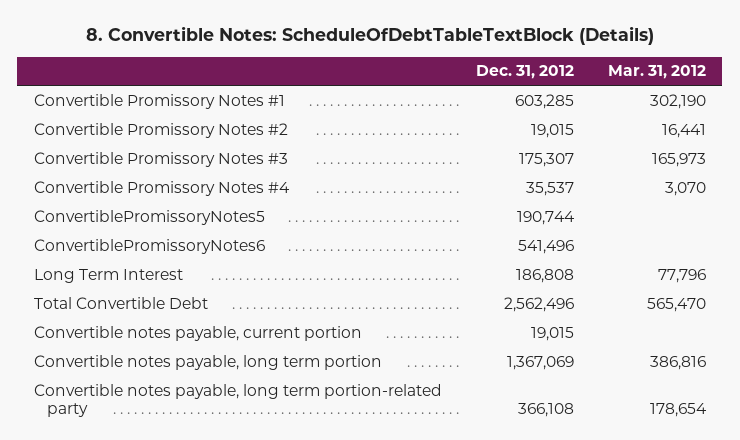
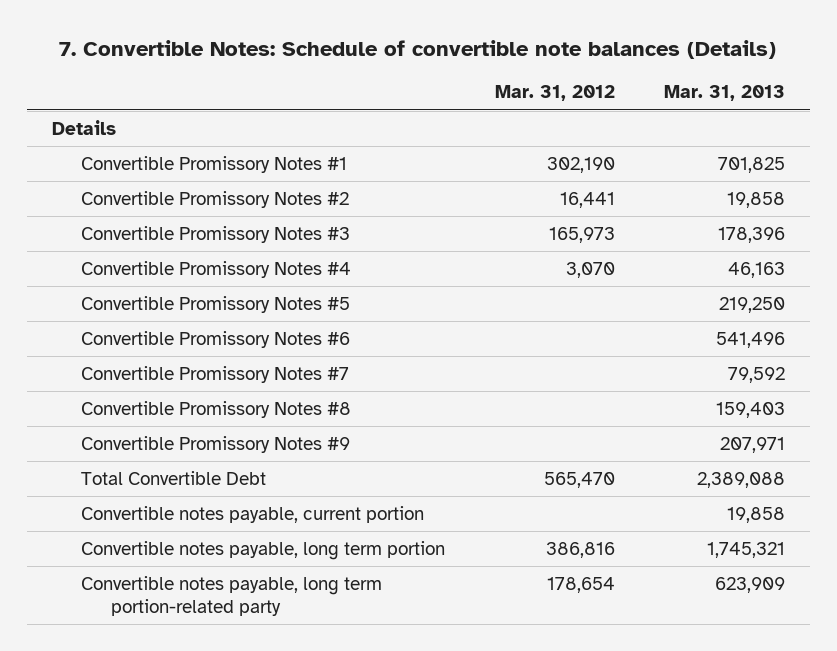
[85,26,654,46] 8. Convertible Notes: ScheduleOfDebtTableTextBlock (Details) -> [59,39,777,59] 7. Convertible Notes: Schedule of convertible note balances (Details)
[475,65,574,80] Dec. 31, 2012 -> none
none -> [664,85,786,102] Mar. 31, 2013
none -> [51,119,116,135] Details
[34,268,184,283] Long Term Interest -> none
[34,209,266,225] ConvertiblePromissoryNotes5 -> [81,295,351,313] Convertible Promissory Notes #5
[34,238,266,254] ConvertiblePromissoryNotes6 -> [81,330,351,348] Convertible Promissory Notes #6
none -> [81,365,350,383] Convertible Promissory Notes #7
none -> [81,400,352,418] Convertible Promissory Notes #8
none -> [81,435,351,453] Convertible Promissory Notes #9

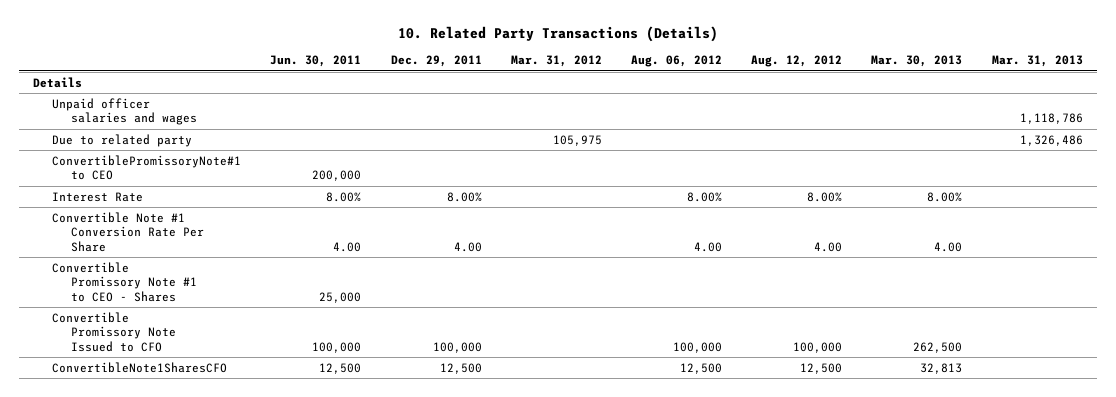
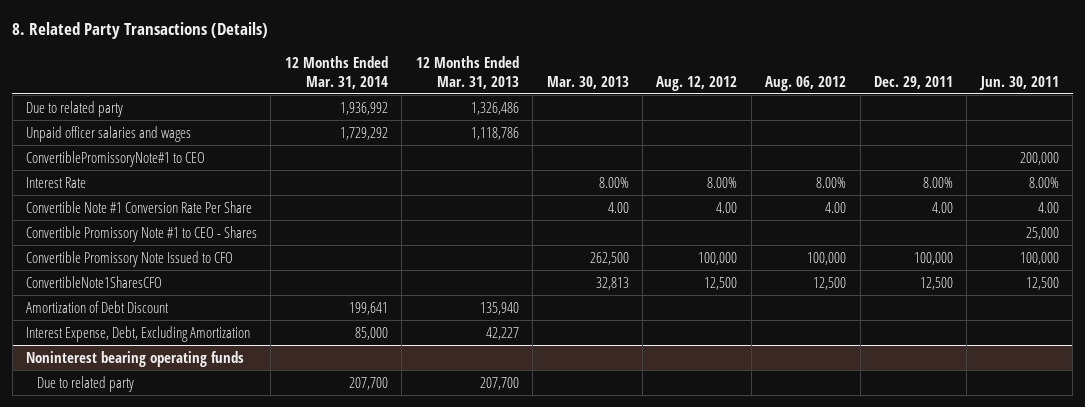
[397,25,718,42] 10. Related Party Transactions (Details) -> [12,22,269,40] 8. Related Party Transactions (Details)
[510,55,602,68] Mar. 31, 2012 -> none
[991,55,1083,68] Mar. 31, 2013 -> none
none -> [284,55,388,89] 12 Months Ended Mar. 31, 2014
none -> [415,55,519,89] 12 Months Ended Mar. 31, 2013
[33,76,83,88] Details -> none
[52,97,197,126] Unpaid officer salaries and wages -> [26,125,192,142] Unpaid officer salaries and wages
none -> [26,300,170,313] Amortization of Debt Discount
none -> [26,325,251,342] Interest Expense, Debt, Excluding Amortization
none -> [26,350,245,367] Noninterest bearing operating funds
none -> [36,375,134,392] Due to related party

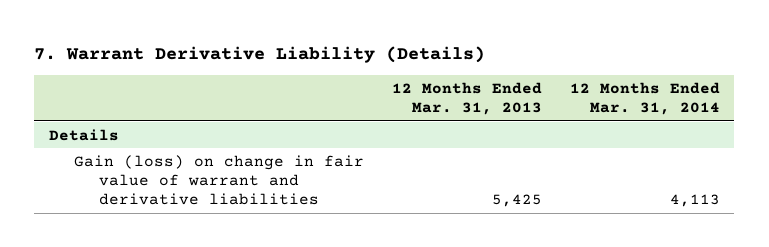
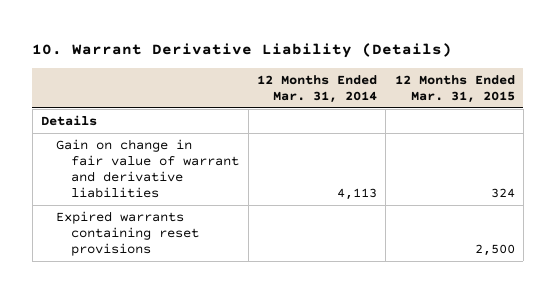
[34,46,486,64] 7. Warrant Derivative Liability (Details) -> [32,42,453,58] 10. Warrant Derivative Liability (Details)
[391,81,542,116] 12 Months Ended Mar. 31, 2013 -> none
none -> [394,74,515,103] 12 Months Ended Mar. 31, 2015
[73,154,364,206] Gain (loss) on change in fair value of warrant and derivative liabilities -> [56,139,240,199] Gain on change in fair value of warrant and derivative liabilities
none -> [56,211,200,257] Expired warrants containing reset provisions

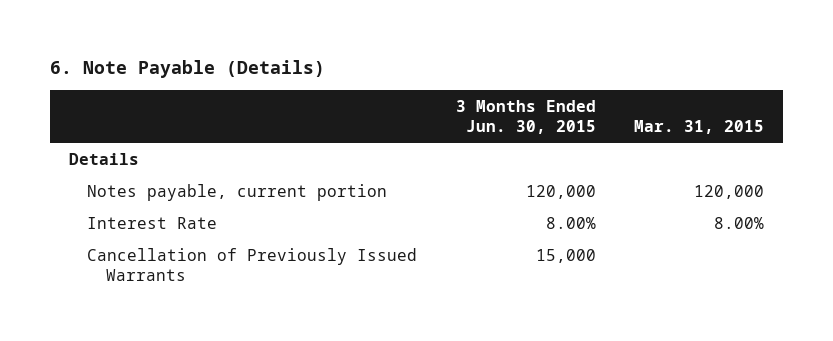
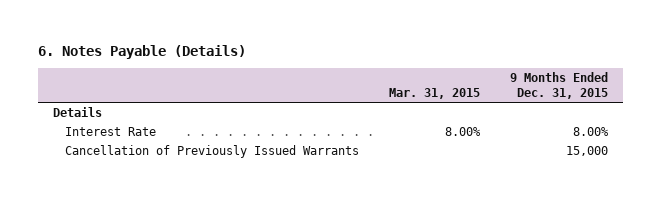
[49,60,325,79] 6. Note Payable (Details) -> [37,45,246,60] 6. Notes Payable (Details)
[455,99,596,134] 3 Months Ended Jun. 30, 2015 -> none
none -> [510,72,609,100] 9 Months Ended Dec. 31, 2015
[87,183,388,201] Notes payable, current portion -> none

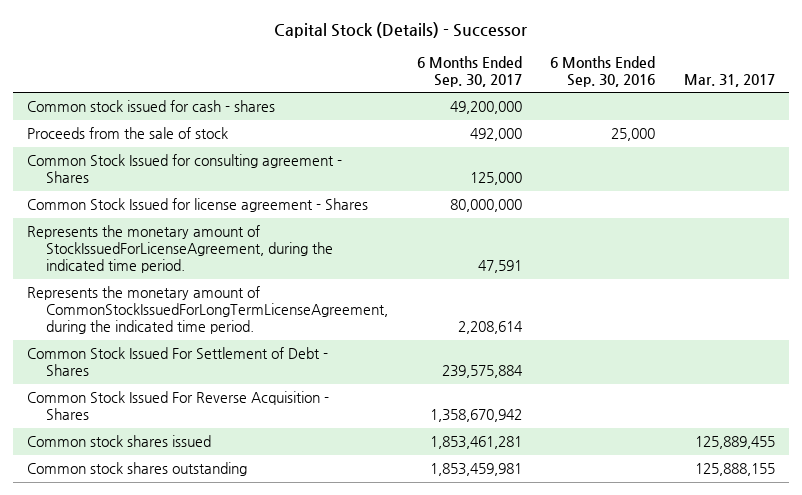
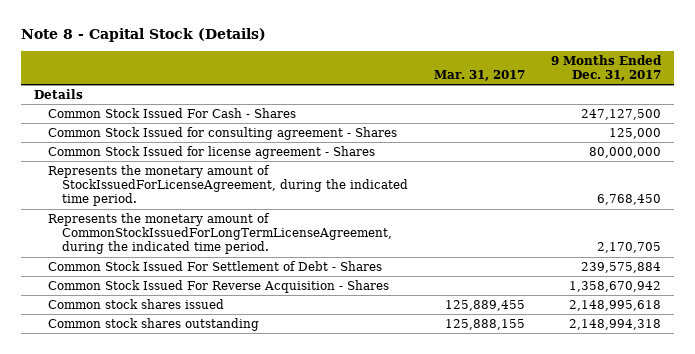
[274,21,528,38] Capital Stock (Details) - Successor -> [20,28,266,43] Note 8 - Capital Stock (Details)
[416,55,522,87] 6 Months Ended Sep. 30, 2017 -> none
[550,55,656,87] 6 Months Ended Sep. 30, 2016 -> none
none -> [550,54,662,82] 9 Months Ended Dec. 31, 2017
[27,127,229,140] Proceeds from the sale of stock -> none
none -> [33,88,83,99] Details
[27,100,276,113] Common stock issued for cash - shares -> [47,107,296,118] Common Stock Issued For Cash - Shares

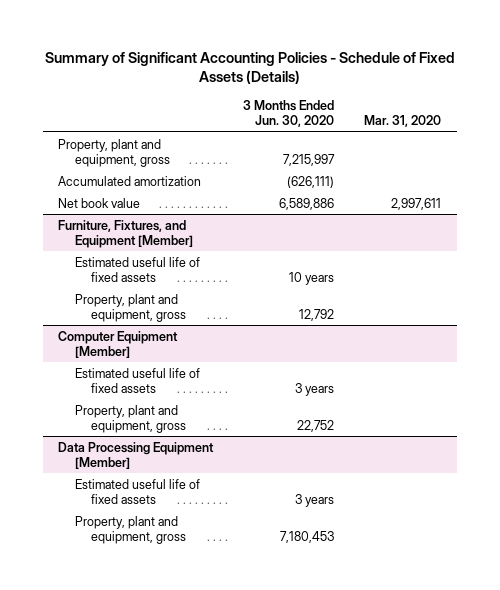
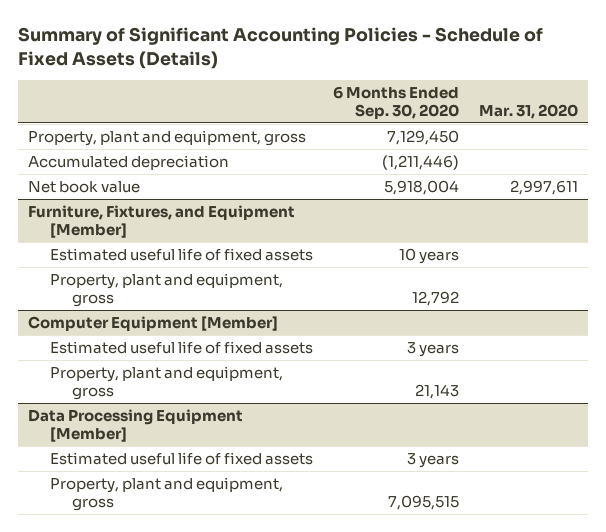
[243,100,335,128] 3 Months Ended Jun. 30, 2020 -> none
none -> [333,85,460,119] 6 Months Ended Sep. 30, 2020
[58,175,202,186] Accumulated amortization -> [27,154,229,170] Accumulated depreciation

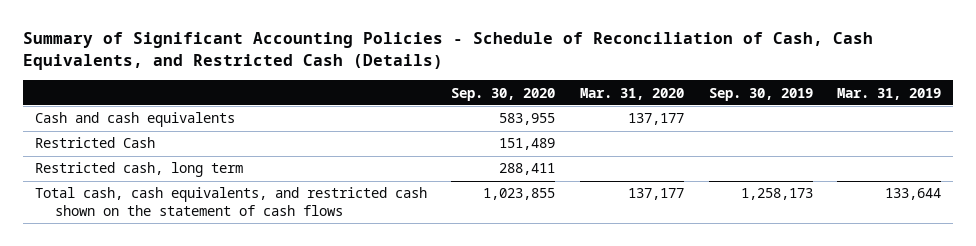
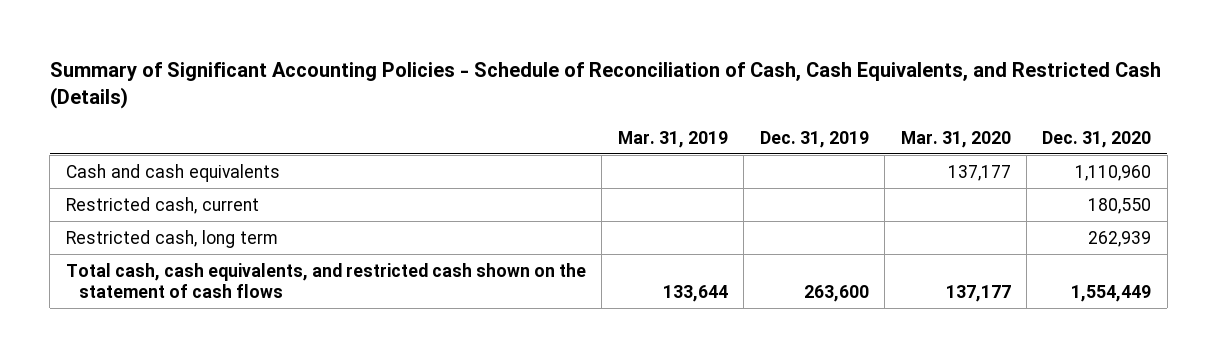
[451,87,556,101] Sep. 30, 2020 -> none
[708,87,813,101] Sep. 30, 2019 -> none
none -> [759,130,869,148] Dec. 31, 2019
none -> [1042,130,1152,148] Dec. 31, 2020
[34,137,155,149] Restricted Cash -> [65,196,259,214] Restricted cash, current

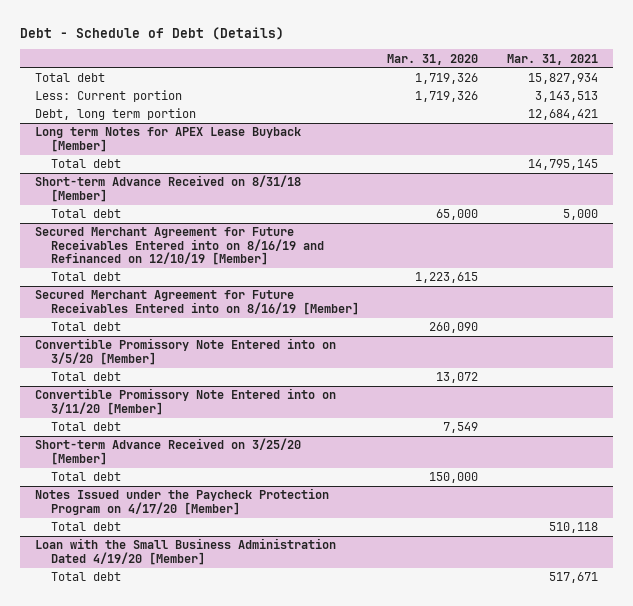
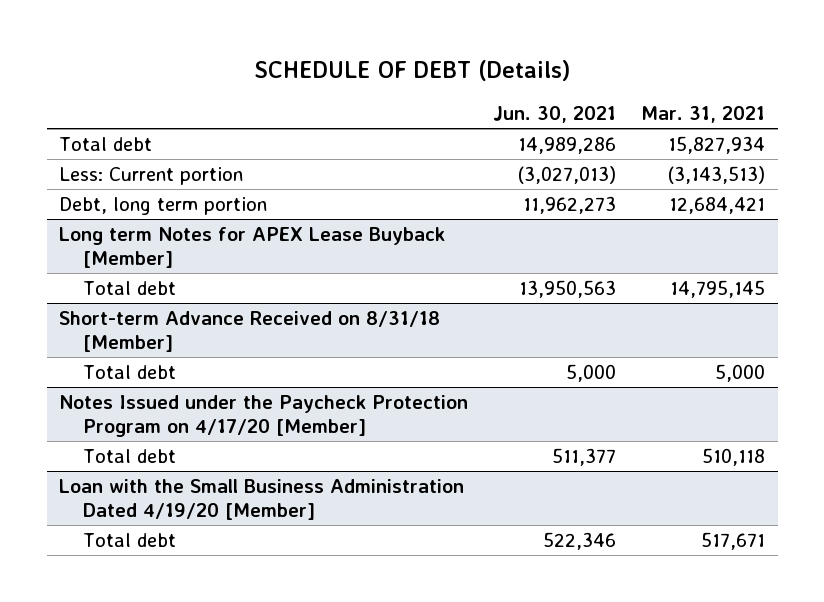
[20,27,285,41] Debt - Schedule of Debt (Details) -> [254,60,571,82] SCHEDULE OF DEBT (Details)
[387,53,479,65] Mar. 31, 2020 -> none
none -> [493,106,617,124] Jun. 30, 2021
[535,91,599,103] 3,143,513 -> [668,165,766,184] (3,143,513)
[34,227,324,266] Secured Merchant Agreement for Future Receivables Entered into on 8/16/19 and Refinanced on 12/10/19 [Member] -> none
[50,272,121,282] Total debt -> none
[34,290,359,315] Secured Merchant Agreement for Future Receivables Entered into on 8/16/19 [Member] -> none
[50,322,121,332] Total debt -> none
[34,338,336,365] Convertible Promissory Note Entered into on 3/5/20 [Member] -> none
[50,372,121,382] Total debt -> none
[34,388,336,415] Convertible Promissory Note Entered into on 3/11/20 [Member] -> none
[50,422,121,432] Total debt -> none
[34,438,301,465] Short-term Advance Received on 3/25/20 [Member] -> none
[50,472,121,482] Total debt -> none

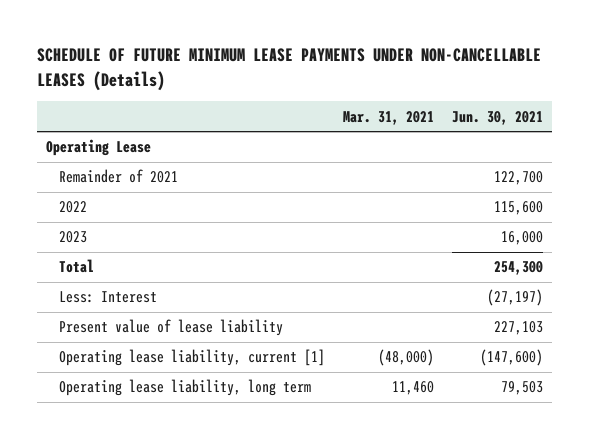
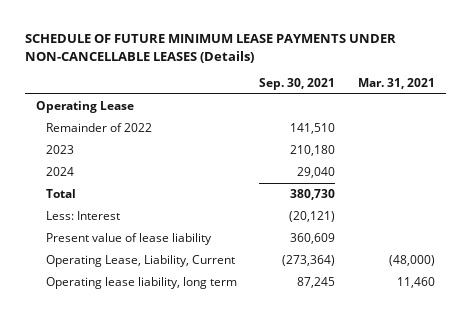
[452,110,544,125] Jun. 30, 2021 -> none
none -> [259,77,336,90] Sep. 30, 2021
[58,201,87,214] 2022 -> none
[58,169,178,184] Remainder of 2021 -> [45,122,152,132] Remainder of 2022
none -> [45,166,74,176] 2024
[58,349,325,367] Operating lease liability, current [1] -> [45,254,235,267] Operating Lease, Liability, Current

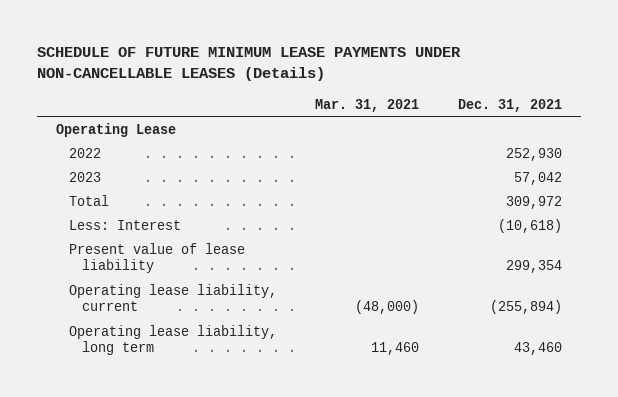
[259,77,336,90] Sep. 30, 2021 -> none
none -> [457,98,562,112] Dec. 31, 2021
[45,122,152,132] Remainder of 2022 -> none
none -> [69,147,102,158] 2022
[45,166,74,176] 2024 -> none
[45,254,235,267] Operating Lease, Liability, Current -> [69,283,278,312] Operating lease liability, current

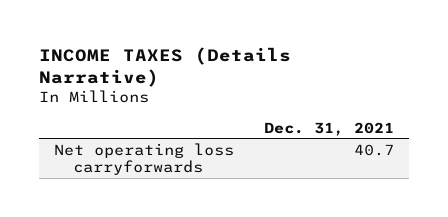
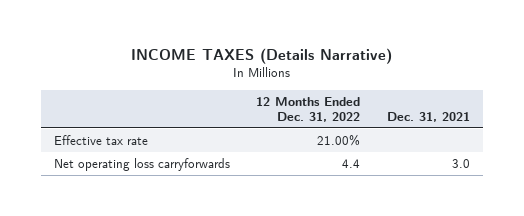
none -> [256,96,361,122] 12 Months Ended Dec. 31, 2022
none -> [54,134,149,145] Effective tax rate
[353,143,394,156] 40.7 -> [451,158,470,168] 3.0

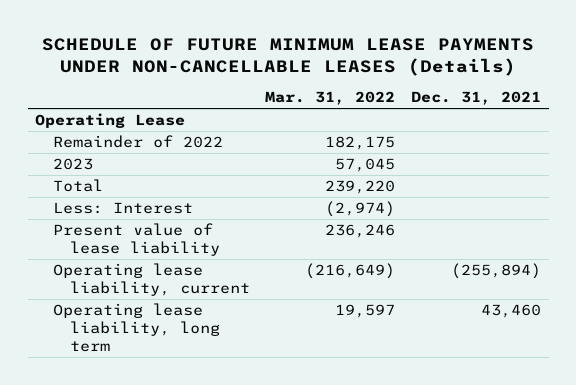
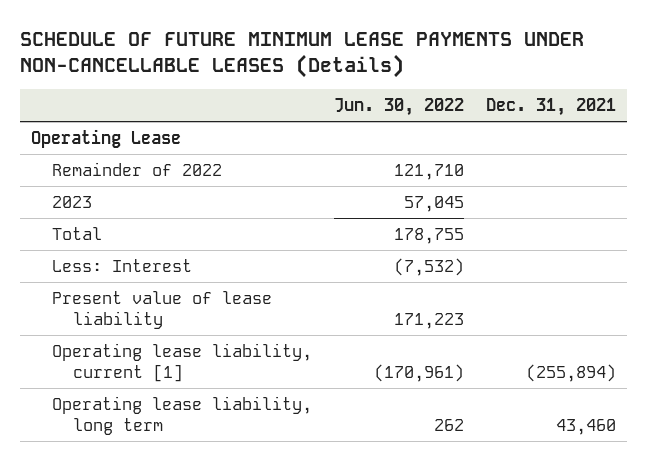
[265,91,396,106] Mar. 31, 2022 -> none
none -> [334,98,465,117] Jun. 30, 2022
[52,262,250,297] Operating lease liability, current -> [52,343,313,383] Operating lease liability, current [1]

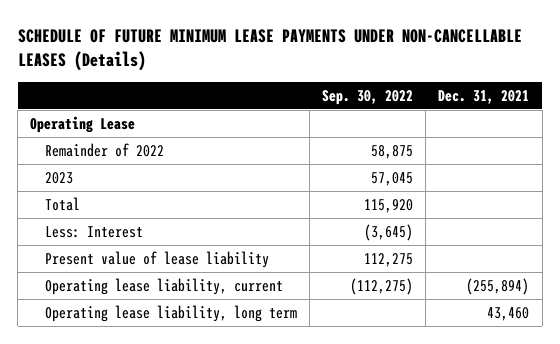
[334,98,465,117] Jun. 30, 2022 -> none
none -> [322,89,414,105] Sep. 30, 2022
[52,343,313,383] Operating lease liability, current [1] -> [44,278,283,296] Operating lease liability, current

